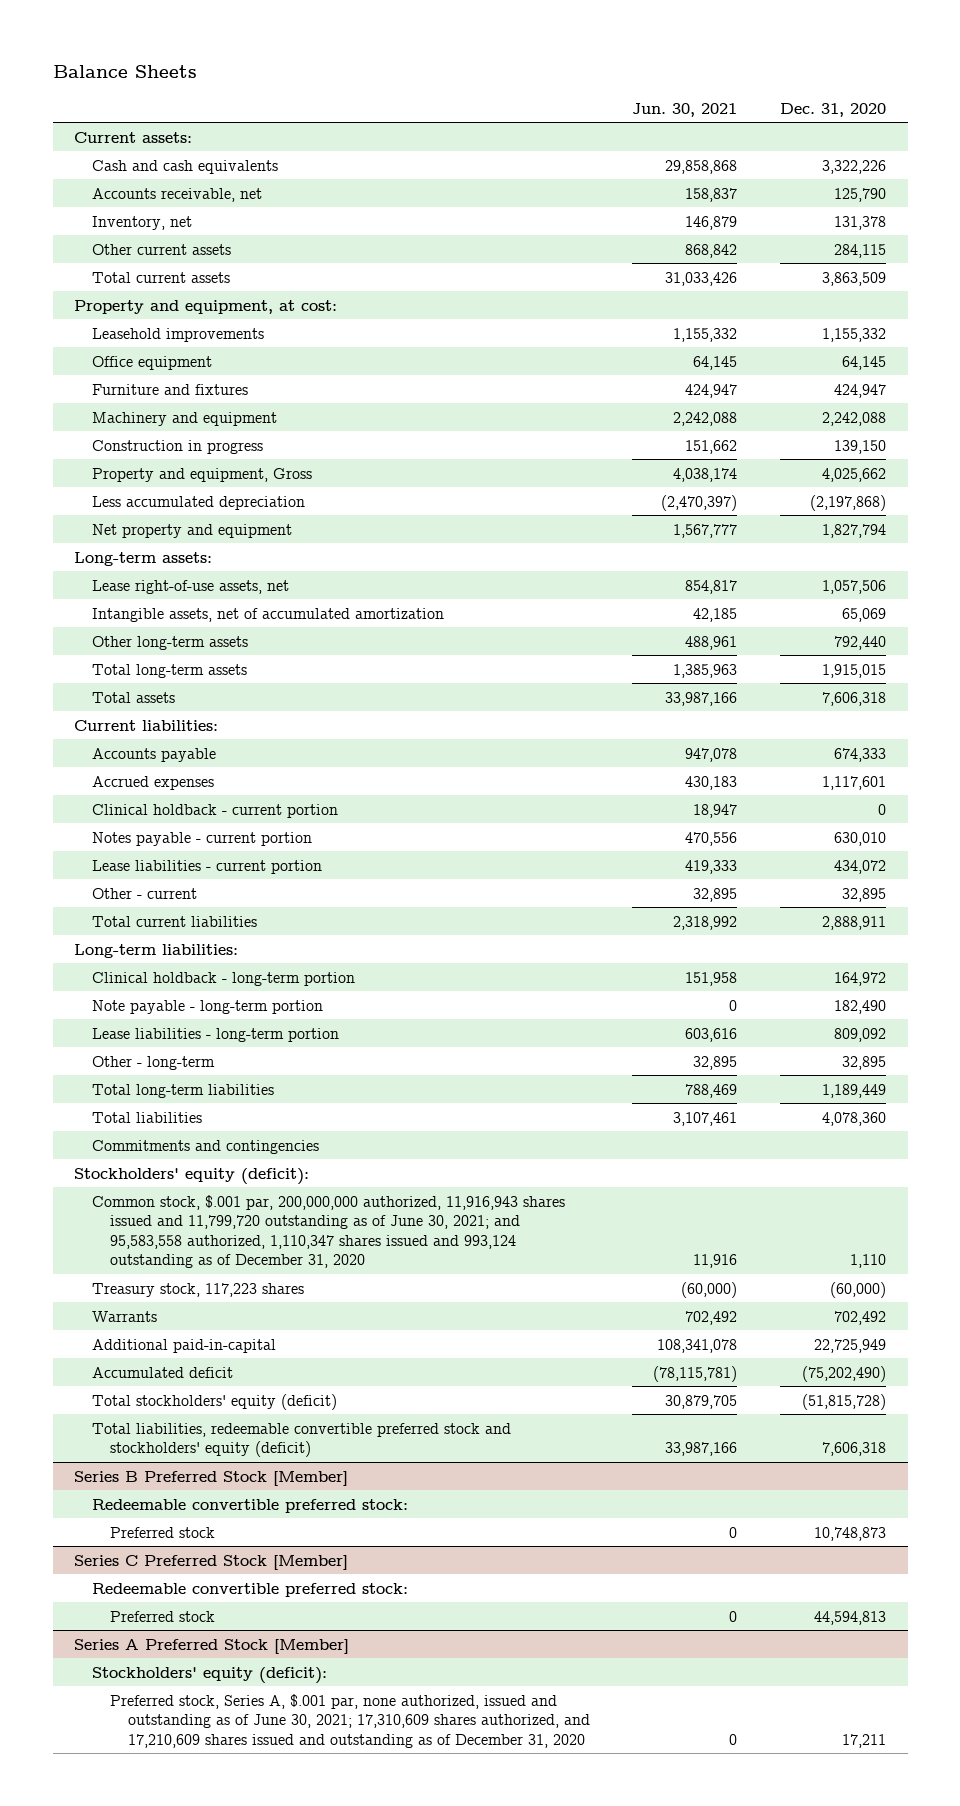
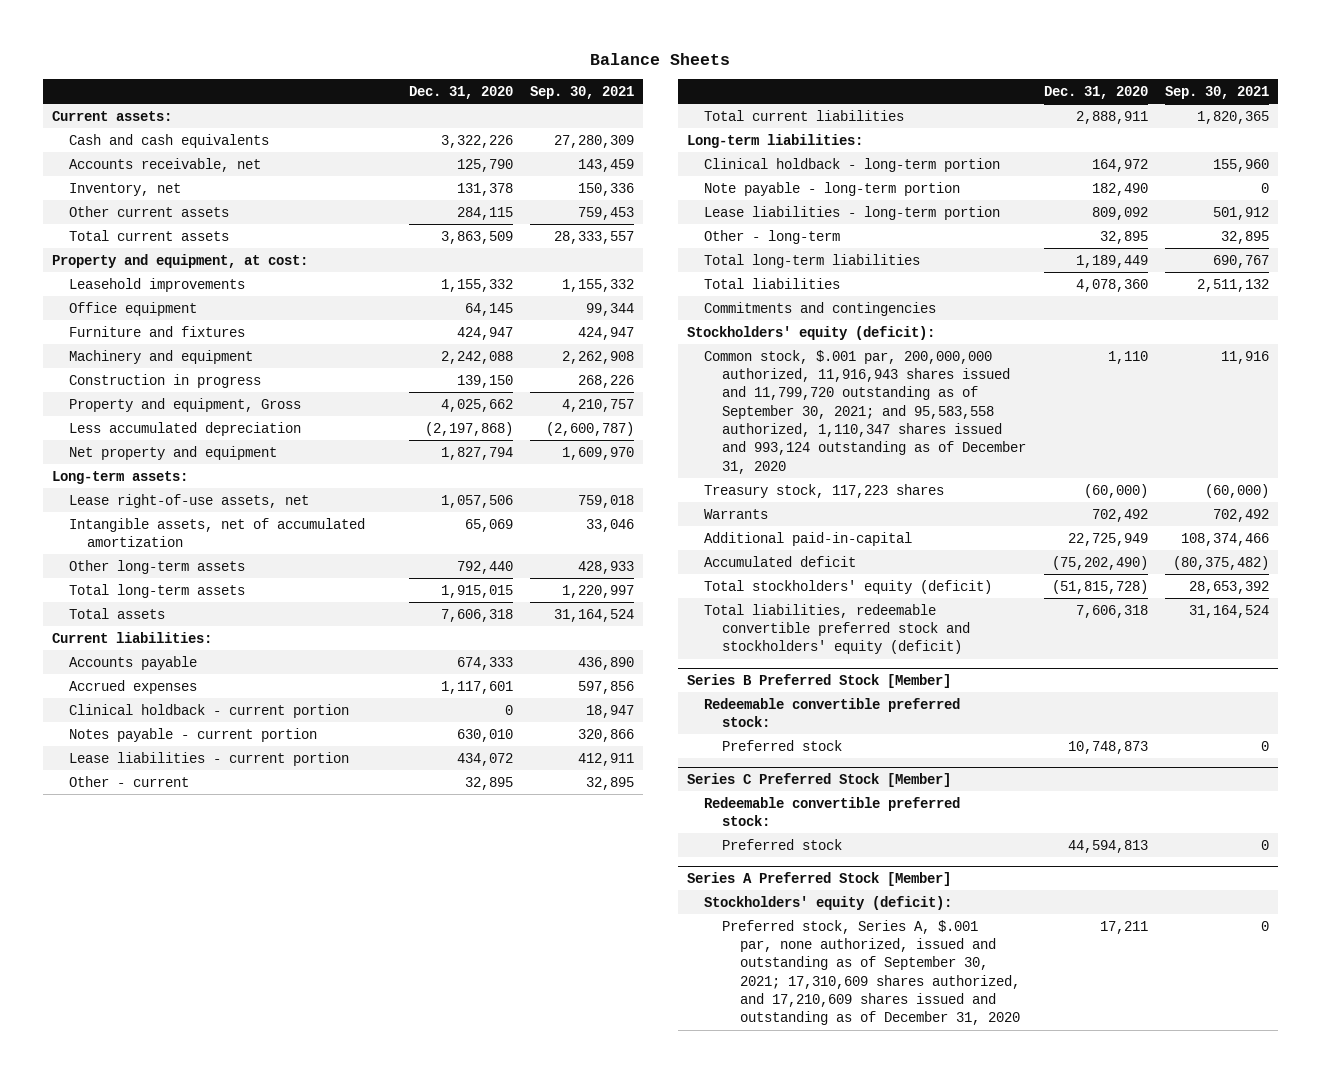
[632,102,738,117] Jun. 30, 2021 -> none
none -> [529,85,634,99] Sep. 30, 2021
[91,1194,565,1269] Common stock, $.001 par, 200,000,000 authorized, 11,916,943 shares issued and 11,799,720 outstanding as of June 30, 2021; and 95,583,558 authorized, 1,110,347 shares issued and 993,124 outstanding as of December 31, 2020 -> [704,349,1027,474] Common stock, $.001 par, 200,000,000 authorized, 11,916,943 shares issued and 11,799,720 outstanding as of September 30, 2021; and 95,583,558 authorized, 1,110,347 shares issued and 993,124 outstanding as of December 31, 2020
[109,1693,590,1748] Preferred stock, Series A, $.001 par, none authorized, issued and outstanding as of June 30, 2021; 17,310,609 shares authorized, and 17,210,609 shares issued and outstanding as of December 31, 2020 -> [722,919,1020,1026] Preferred stock, Series A, $.001 par, none authorized, issued and outstanding as of September 30, 2021; 17,310,609 shares authorized, and 17,210,609 shares issued and outstanding as of December 31, 2020

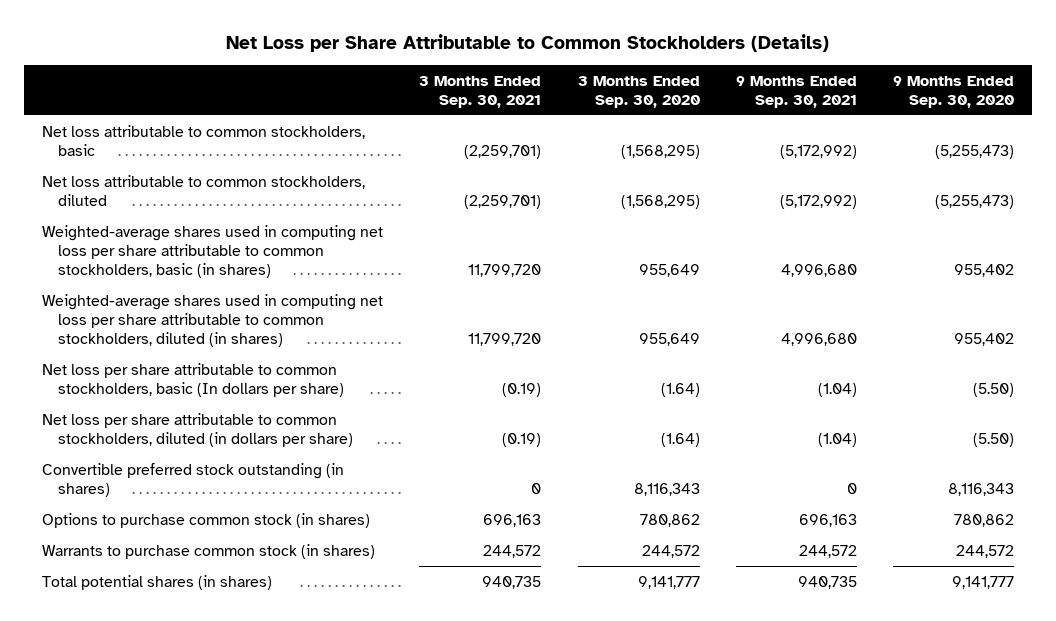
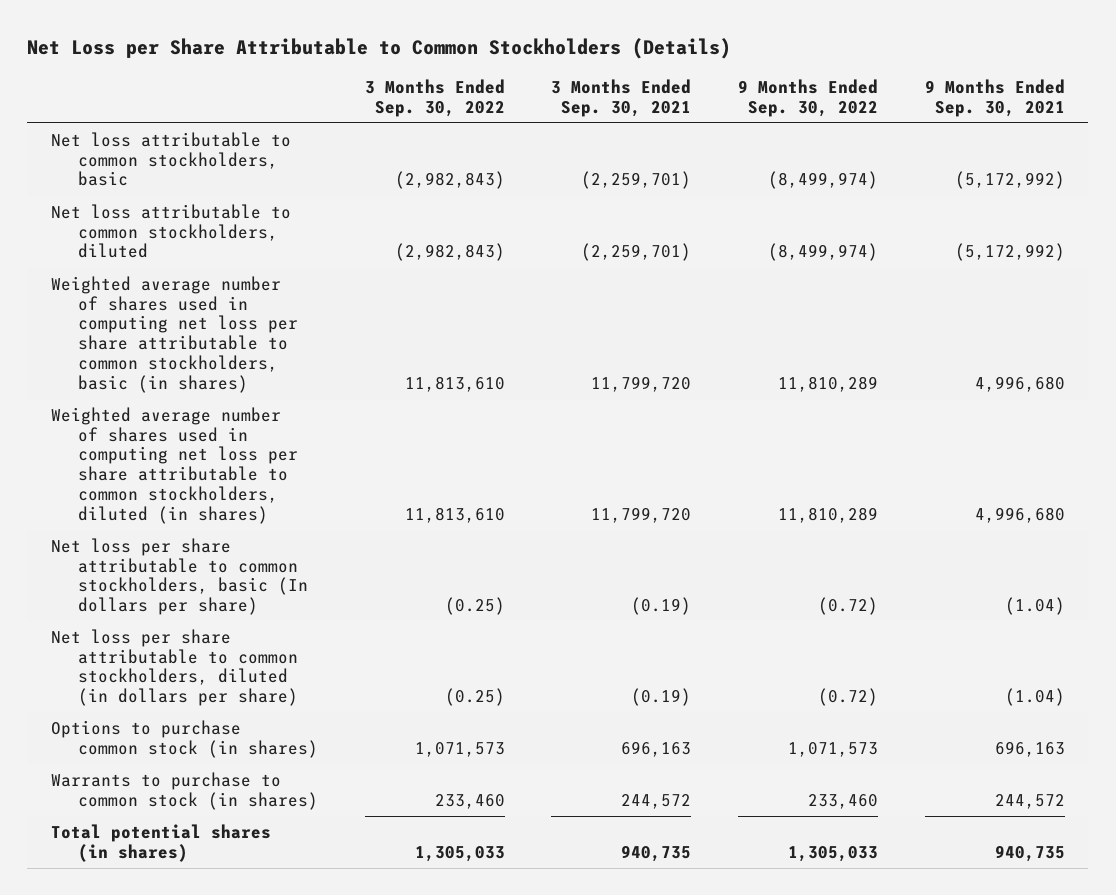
[577,76,700,109] 3 Months Ended Sep. 30, 2020 -> none
[893,76,1015,109] 9 Months Ended Sep. 30, 2020 -> none
none -> [364,78,505,117] 3 Months Ended Sep. 30, 2022
none -> [738,78,879,117] 9 Months Ended Sep. 30, 2022
[42,224,384,278] Weighted-average shares used in computing net loss per share attributable to common stockholders, basic (in shares) -> [50,276,298,393] Weighted average number of shares used in computing net loss per share attributable to common stockholders, basic (in shares)
[42,293,384,347] Weighted-average shares used in computing net loss per share attributable to common stockholders, diluted (in shares) -> [50,407,298,524] Weighted average number of shares used in computing net loss per share attributable to common stockholders, diluted (in shares)
[42,462,345,497] Convertible preferred stock outstanding (in shares) -> none
[42,543,376,559] Warrants to purchase common stock (in shares) -> [50,772,318,810] Warrants to purchase to common stock (in shares)

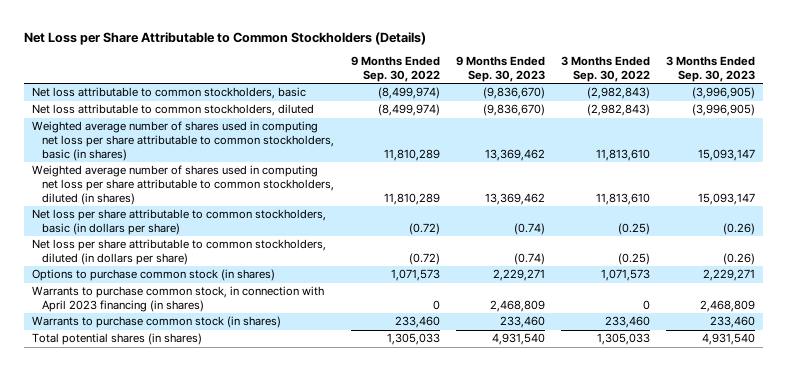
[551,78,692,117] 3 Months Ended Sep. 30, 2021 -> none
[925,78,1066,117] 9 Months Ended Sep. 30, 2021 -> none
none -> [455,56,545,83] 9 Months Ended Sep. 30, 2023
none -> [666,56,756,83] 3 Months Ended Sep. 30, 2023
[50,538,308,616] Net loss per share attributable to common stockholders, basic (In dollars per share) -> [32,209,327,236] Net loss per share attributable to common stockholders, basic (in dollars per share)
none -> [32,286,325,313] Warrants to purchase common stock, in connection with April 2023 financing (in shares)
[50,772,318,810] Warrants to purchase to common stock (in shares) -> [32,316,282,329] Warrants to purchase common stock (in shares)

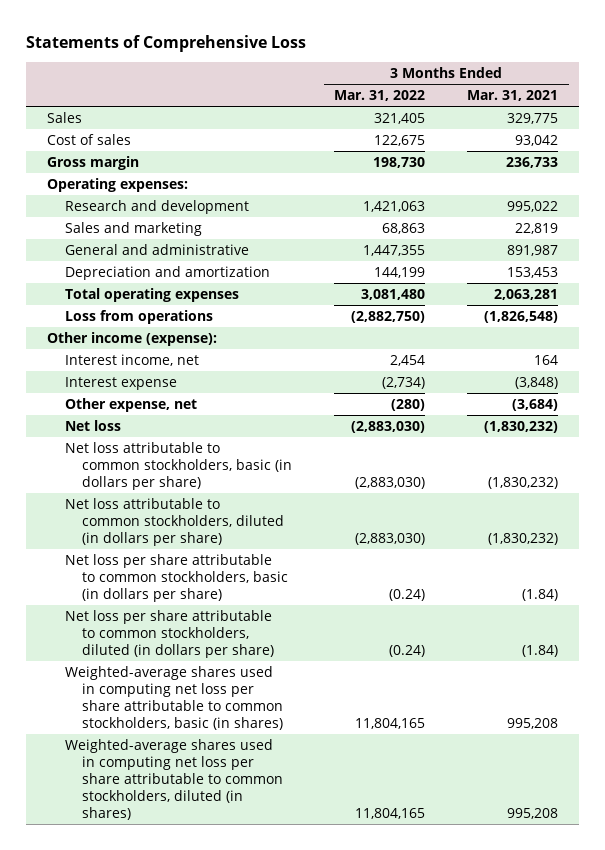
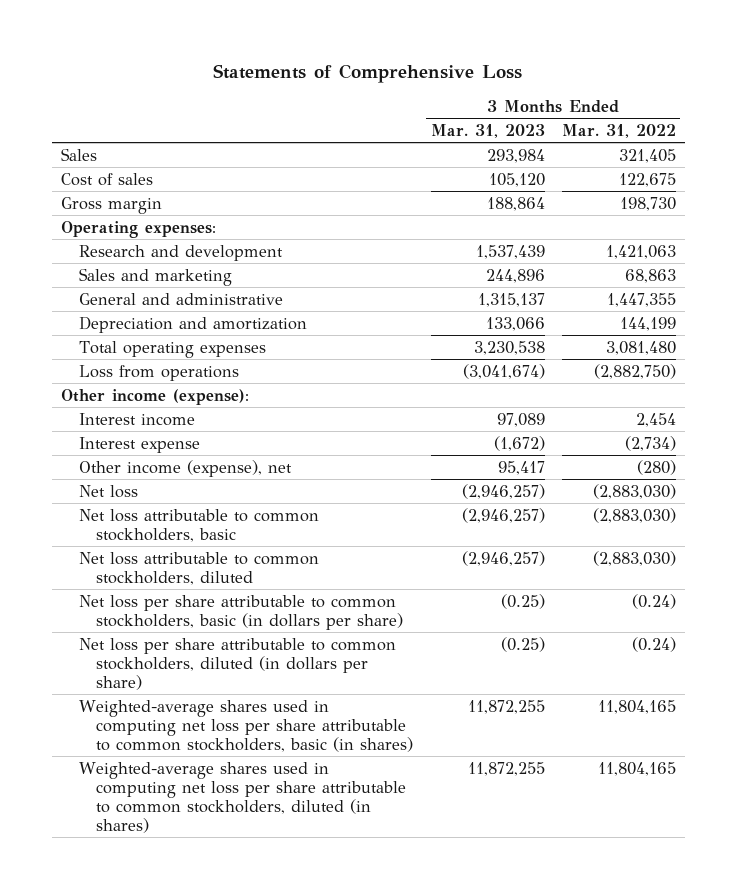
[467,90,559,102] Mar. 31, 2021 -> none
none -> [430,123,545,138] Mar. 31, 2023
[64,354,199,367] Interest income, net -> [78,412,195,426] Interest income
[64,398,197,413] Other expense, net -> [78,459,292,477] Other income (expense), net
[64,442,292,491] Net loss attributable to common stockholders, basic (in dollars per share) -> [78,508,319,542] Net loss attributable to common stockholders, basic
[64,498,284,547] Net loss attributable to common stockholders, diluted (in dollars per share) -> [78,551,319,585] Net loss attributable to common stockholders, diluted

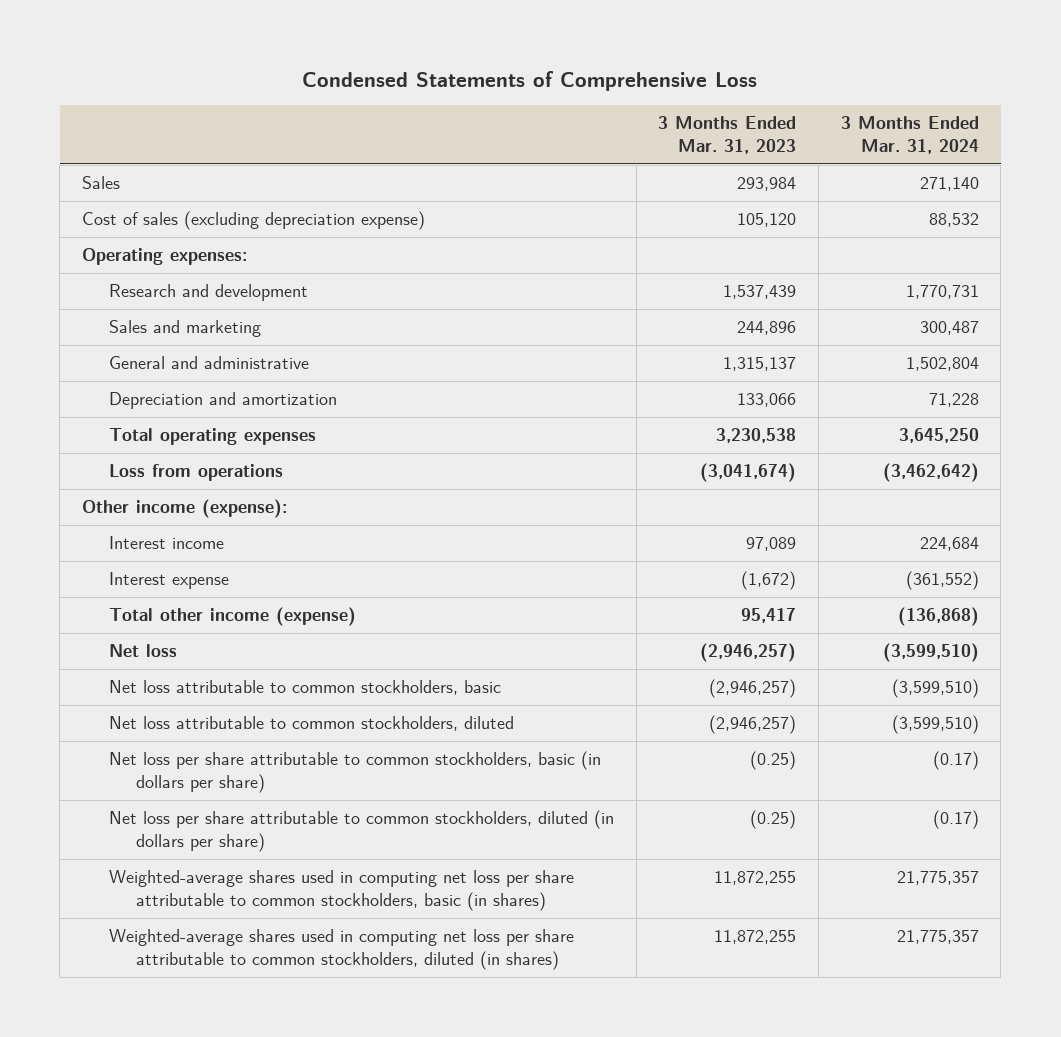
[213,63,523,83] Statements of Comprehensive Loss -> [302,71,758,92] Condensed Statements of Comprehensive Loss
[562,123,677,138] Mar. 31, 2022 -> none
none -> [840,116,979,155] 3 Months Ended Mar. 31, 2024
[60,196,162,214] Gross margin -> none
[60,172,153,186] Cost of sales -> [82,211,426,231] Cost of sales (excluding depreciation expense)
[78,459,292,477] Other income (expense), net -> [108,607,356,627] Total other income (expense)

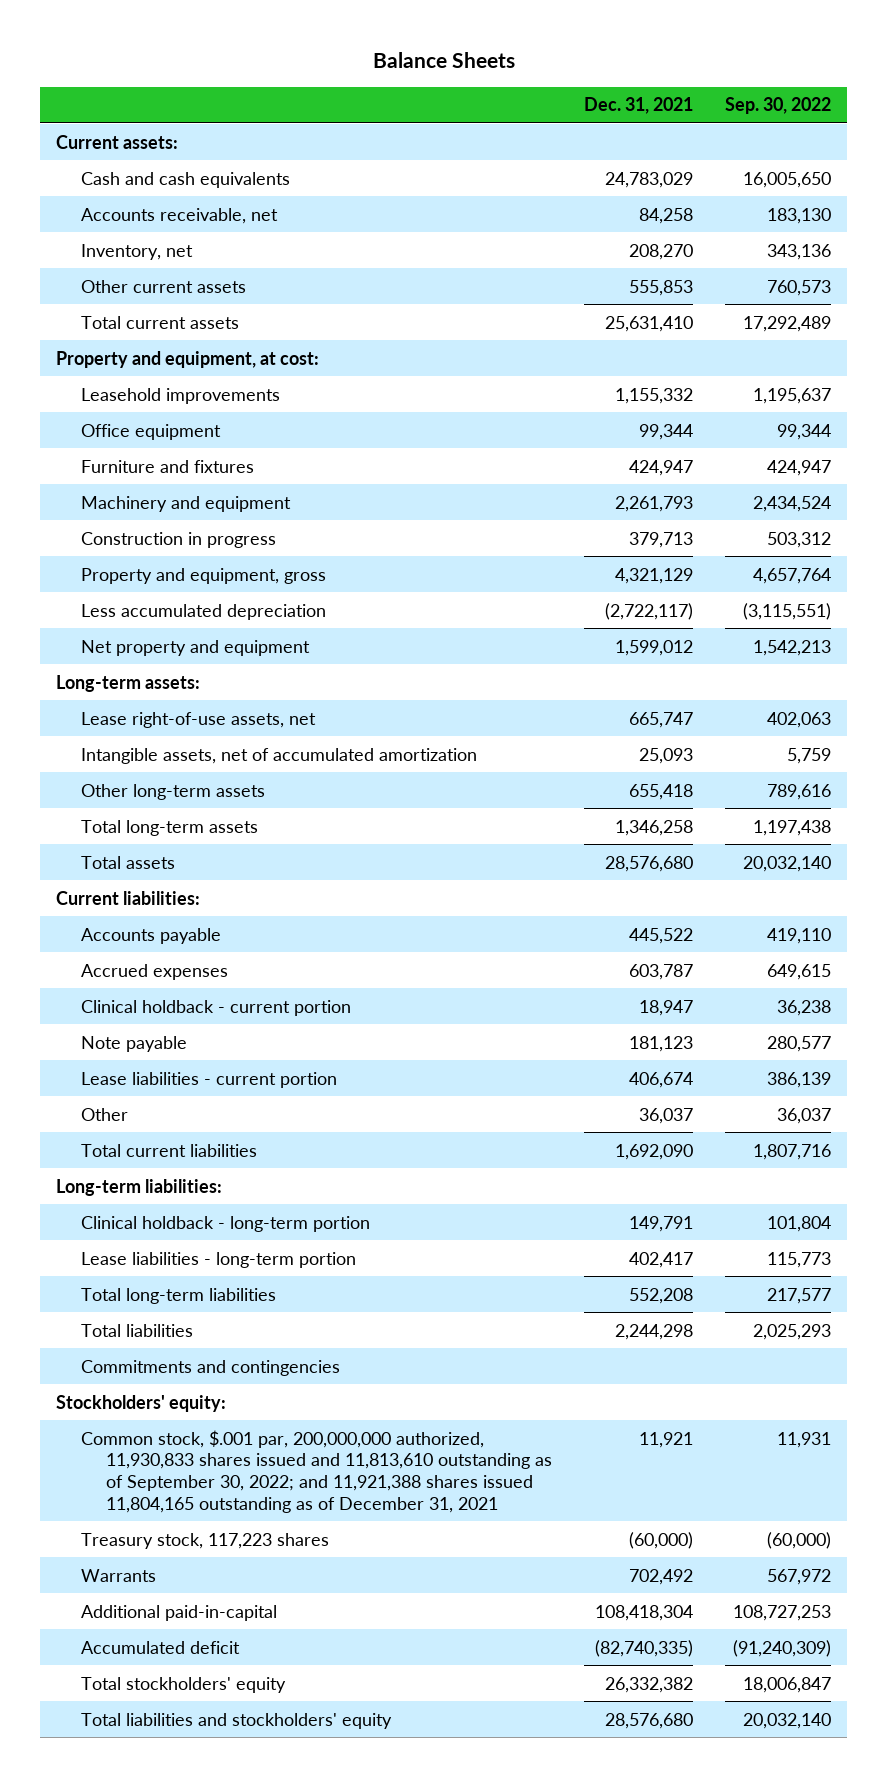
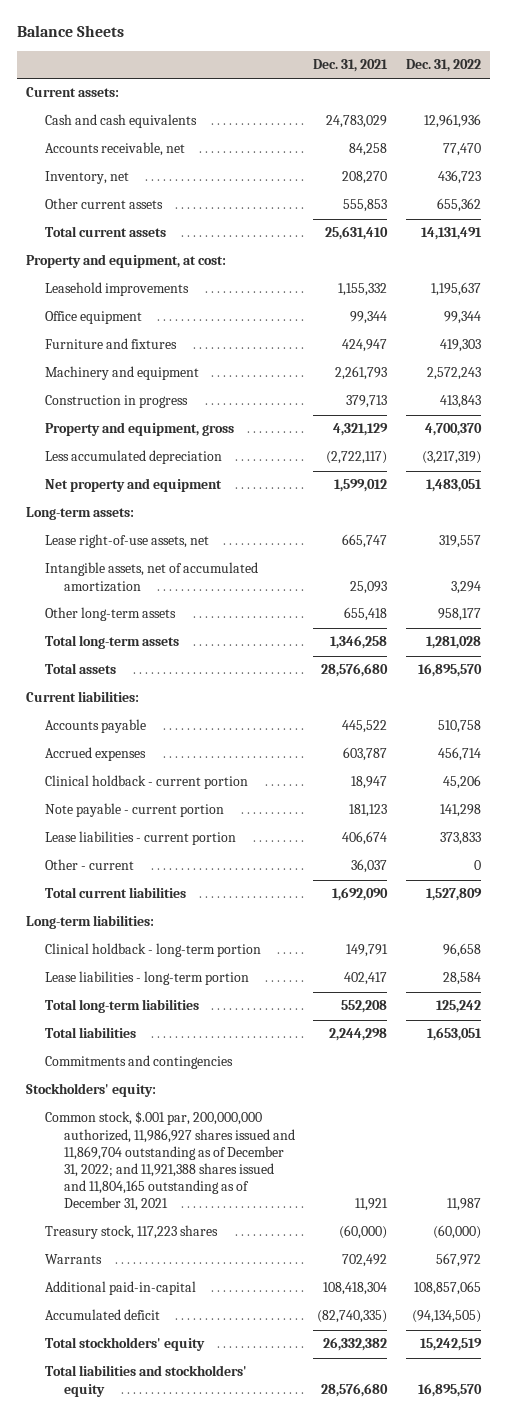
[725,97,832,115] Sep. 30, 2022 -> none
none -> [405,58,481,72] Dec. 31, 2022
[81,1035,188,1052] Note payable -> [44,803,224,818] Note payable - current portion
[81,1107,129,1121] Other -> [44,859,134,871] Other - current
[81,1429,552,1513] Common stock, $.001 par, 200,000,000 authorized, 11,930,833 shares issued and 11,813,610 outstanding as of September 30, 2022; and 11,921,388 shares issued 11,804,165 outstanding as of December 31, 2021 -> [44,1111,295,1212] Common stock, $.001 par, 200,000,000 authorized, 11,986,927 shares issued and 11,869,704 outstanding as of December 31, 2022; and 11,921,388 shares issued and 11,804,165 outstanding as of December 31, 2021

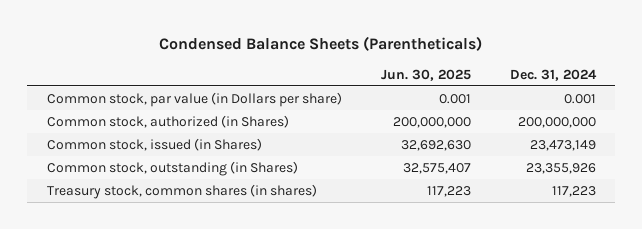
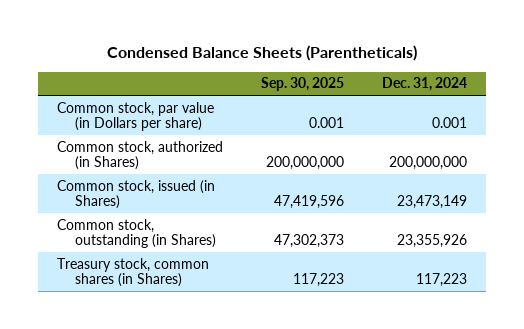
[380,68,471,81] Jun. 30, 2025 -> none
none -> [260,77,344,92] Sep. 30, 2025
[46,183,317,199] Treasury stock, common shares (in shares) -> [56,257,209,288] Treasury stock, common shares (in Shares)

